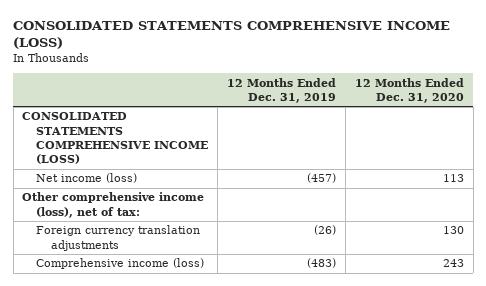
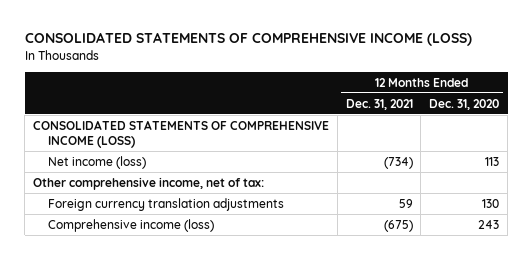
[13,21,451,50] CONSOLIDATED STATEMENTS COMPREHENSIVE INCOME (LOSS) -> [24,32,472,47] CONSOLIDATED STATEMENTS OF COMPREHENSIVE INCOME (LOSS)
[227,77,337,103] 12 Months Ended Dec. 31, 2019 -> none
none -> [345,98,413,110] Dec. 31, 2021
[22,112,209,165] CONSOLIDATED STATEMENTS COMPREHENSIVE INCOME (LOSS) -> [32,119,329,148] CONSOLIDATED STATEMENTS OF COMPREHENSIVE INCOME (LOSS)
[22,192,205,218] Other comprehensive income (loss), net of tax: -> [32,176,264,190] Other comprehensive income, net of tax:

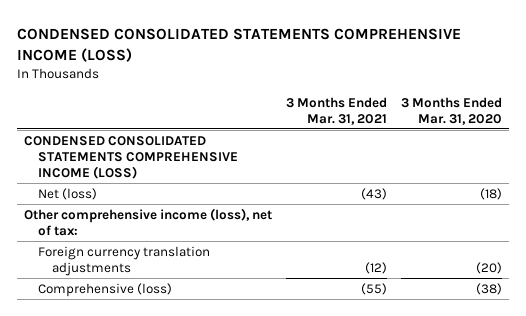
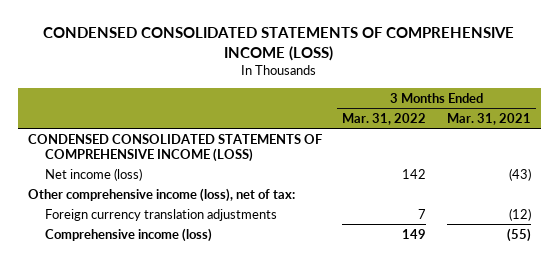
[17,27,462,62] CONDENSED CONSOLIDATED STATEMENTS COMPREHENSIVE INCOME (LOSS) -> [43,26,515,61] CONDENSED CONSOLIDATED STATEMENTS OF COMPREHENSIVE INCOME (LOSS)
[400,96,502,125] 3 Months Ended Mar. 31, 2020 -> none
none -> [342,112,427,125] Mar. 31, 2022
[24,135,239,179] CONDENSED CONSOLIDATED STATEMENTS COMPREHENSIVE INCOME (LOSS) -> [27,133,322,162] CONDENSED CONSOLIDATED STATEMENTS OF COMPREHENSIVE INCOME (LOSS)
[38,187,98,200] Net (loss) -> [45,167,143,181] Net income (loss)
[38,282,173,297] Comprehensive (loss) -> [45,227,213,242] Comprehensive income (loss)

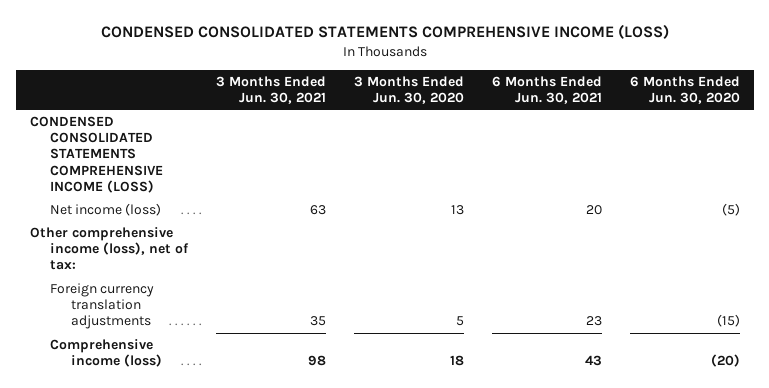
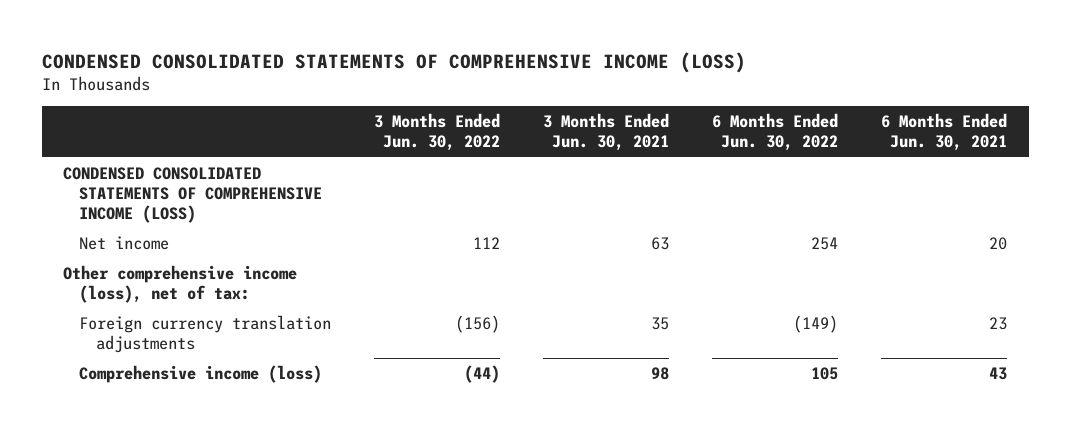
[100,24,669,40] CONDENSED CONSOLIDATED STATEMENTS COMPREHENSIVE INCOME (LOSS) -> [41,51,746,73] CONDENSED CONSOLIDATED STATEMENTS OF COMPREHENSIVE INCOME (LOSS)
[354,76,465,105] 3 Months Ended Jun. 30, 2020 -> none
[629,76,740,105] 6 Months Ended Jun. 30, 2020 -> none
none -> [374,113,501,152] 3 Months Ended Jun. 30, 2022
none -> [712,113,839,152] 6 Months Ended Jun. 30, 2022
[29,115,164,194] CONDENSED CONSOLIDATED STATEMENTS COMPREHENSIVE INCOME (LOSS) -> [63,166,323,223] CONDENSED CONSOLIDATED STATEMENTS OF COMPREHENSIVE INCOME (LOSS)
[50,202,162,216] Net income (loss) -> [79,235,170,250] Net income

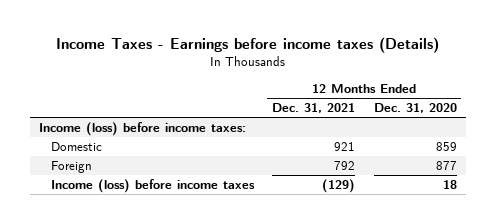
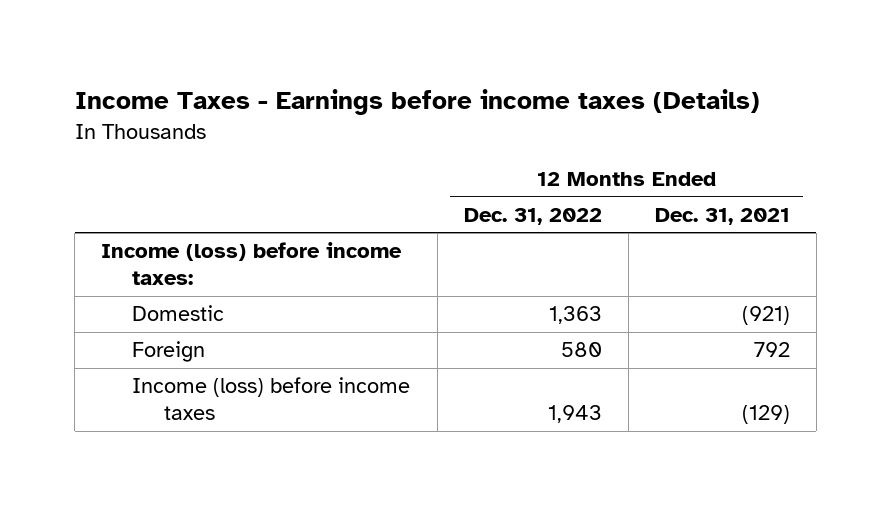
[373,103,457,114] Dec. 31, 2020 -> none
none -> [463,207,602,225] Dec. 31, 2022
[334,142,356,152] 921 -> [741,306,790,326] (921)

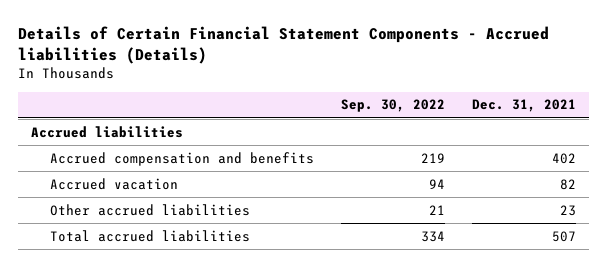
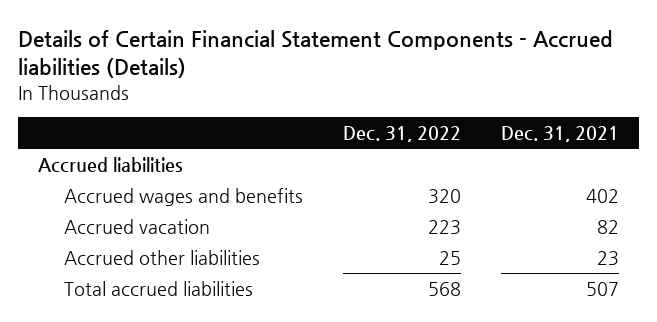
[340,99,445,113] Sep. 30, 2022 -> none
none -> [342,125,461,142] Dec. 31, 2022
[49,151,314,166] Accrued compensation and benefits -> [63,188,303,207] Accrued wages and benefits
[49,203,250,216] Other accrued liabilities -> [63,250,260,266] Accrued other liabilities

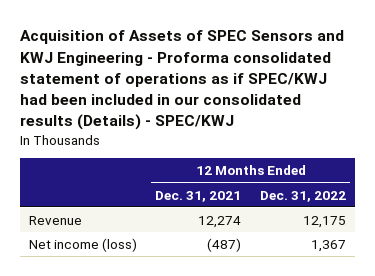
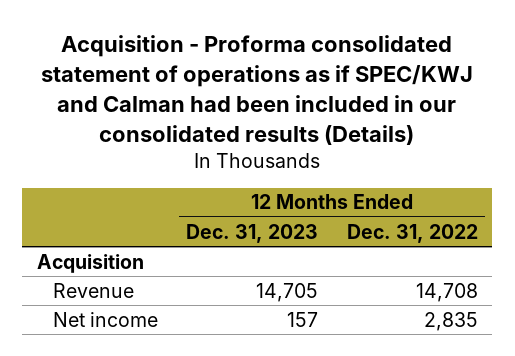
[20,30,345,131] Acquisition of Assets of SPEC Sensors and KWJ Engineering - Proforma consolidated statement of operations as if SPEC/KWJ had been included in our consolidated results (Details) - SPEC/KWJ -> [41,35,474,146] Acquisition - Proforma consolidated statement of operations as if SPEC/KWJ and Calman had been included in our consolidated results (Details)
[155,190,242,202] Dec. 31, 2021 -> none
none -> [186,223,319,243] Dec. 31, 2023
none -> [36,253,144,273] Acquisition
[302,216,346,229] 12,175 -> [416,282,479,302] 14,708
[29,238,138,253] Net income (loss) -> [52,311,158,327] Net income
[310,240,346,253] 1,367 -> [424,311,479,331] 2,835

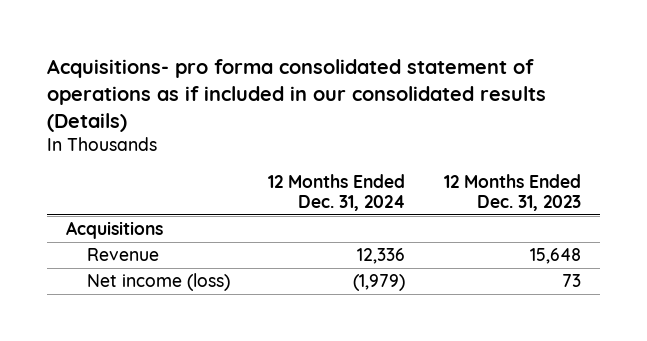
[41,35,474,146] Acquisition - Proforma consolidated statement of operations as if SPEC/KWJ and Calman had been included in our consolidated results (Details) -> [46,58,546,132] Acquisitions- pro forma consolidated statement of operations as if included in our consolidated results (Details)
[347,223,479,243] Dec. 31, 2022 -> none
none -> [268,173,406,212] 12 Months Ended Dec. 31, 2024
[36,253,144,273] Acquisition -> [65,221,163,240] Acquisitions
[256,282,319,302] 14,705 -> [529,248,581,265] 15,648
[52,311,158,327] Net income -> [86,273,230,292] Net income (loss)
[287,311,319,327] 157 -> [561,274,581,288] 73

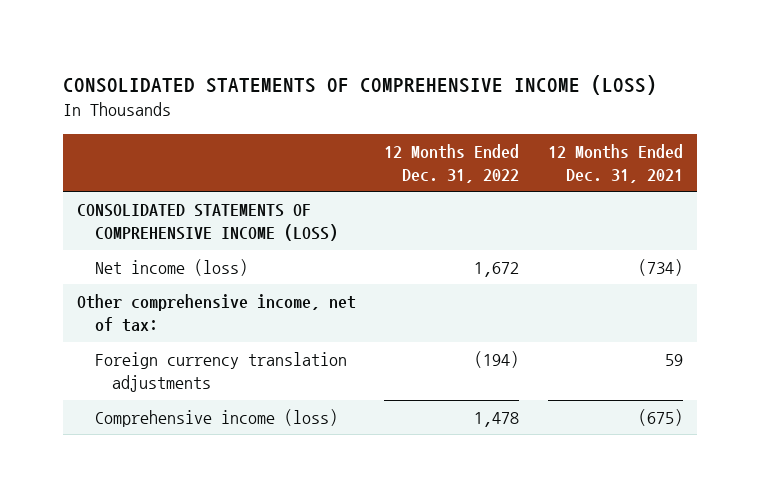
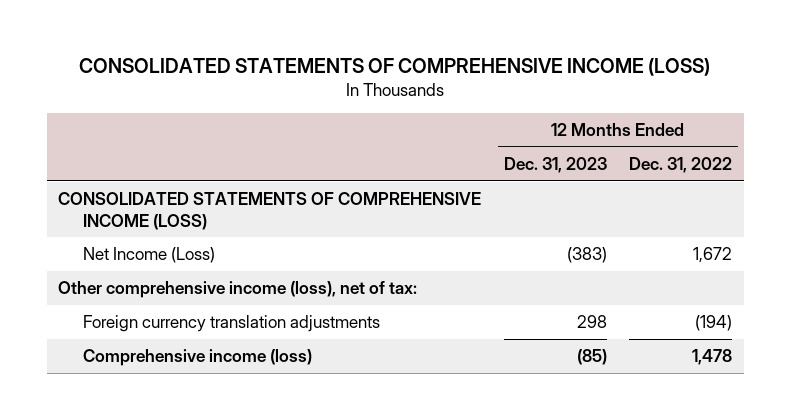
[547,143,683,184] 12 Months Ended Dec. 31, 2021 -> none
none -> [503,156,607,173] Dec. 31, 2023
[94,258,248,276] Net income (loss) -> [82,246,215,263] Net Income (Loss)
[77,293,357,333] Other comprehensive income, net of tax: -> [58,280,418,298] Other comprehensive income (loss), net of tax:

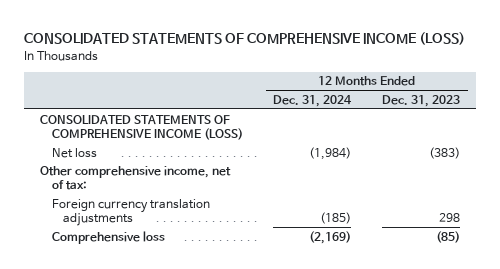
[629,156,733,173] Dec. 31, 2022 -> none
none -> [273,94,353,107] Dec. 31, 2024
[82,246,215,263] Net Income (Loss) -> [51,147,97,158] Net loss
[58,280,418,298] Other comprehensive income (loss), net of tax: -> [39,165,231,191] Other comprehensive income, net of tax:
[82,348,312,366] Comprehensive income (loss) -> [51,230,165,244] Comprehensive loss

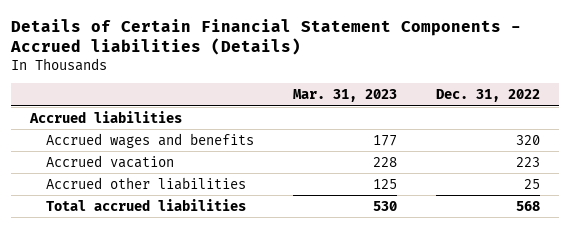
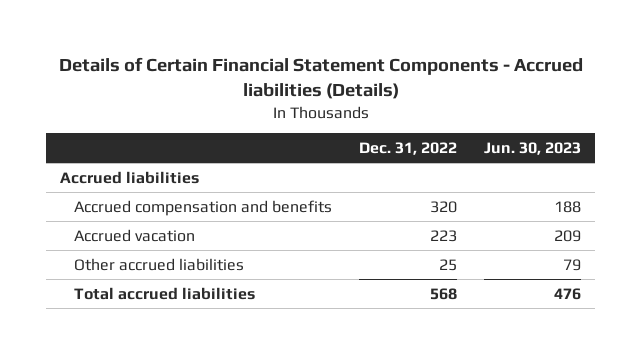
[292,89,397,103] Mar. 31, 2023 -> none
none -> [484,142,582,156] Jun. 30, 2023
[45,132,254,148] Accrued wages and benefits -> [73,199,332,216] Accrued compensation and benefits
[45,176,246,190] Accrued other liabilities -> [73,257,244,271] Other accrued liabilities

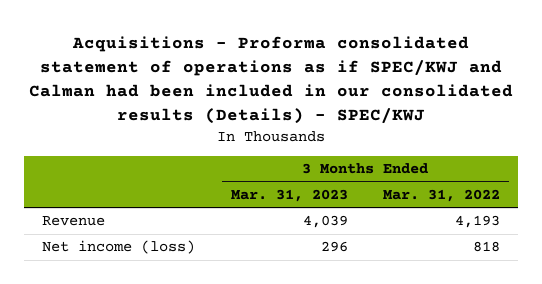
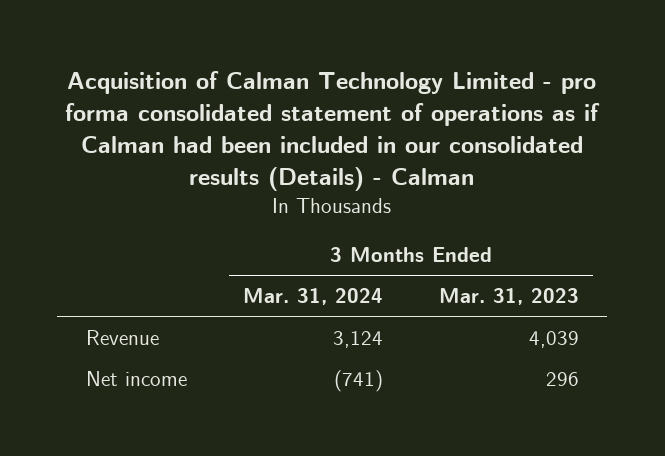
[29,36,514,124] Acquisitions - Proforma consolidated statement of operations as if SPEC/KWJ and Calman had been included in our consolidated results (Details) - SPEC/KWJ -> [65,71,601,192] Acquisition of Calman Technology Limited - pro forma consolidated statement of operations as if Calman had been included in our consolidated results (Details) - Calman
[383,189,501,203] Mar. 31, 2022 -> none
none -> [242,287,383,305] Mar. 31, 2024
[42,240,196,255] Net income (loss) -> [85,370,187,386] Net income

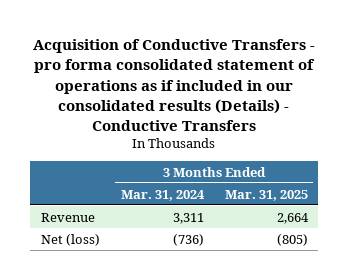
[65,71,601,192] Acquisition of Calman Technology Limited - pro forma consolidated statement of operations as if Calman had been included in our consolidated results (Details) - Calman -> [33,39,316,131] Acquisition of Conductive Transfers - pro forma consolidated statement of operations as if included in our consolidated results (Details) - Conductive Transfers
[439,287,580,305] Mar. 31, 2023 -> none
none -> [224,189,308,201] Mar. 31, 2025
[332,330,383,348] 3,124 -> [172,212,204,224] 3,311
[85,370,187,386] Net income -> [40,233,100,246] Net (loss)
[333,369,383,392] (741) -> [172,233,204,246] (736)

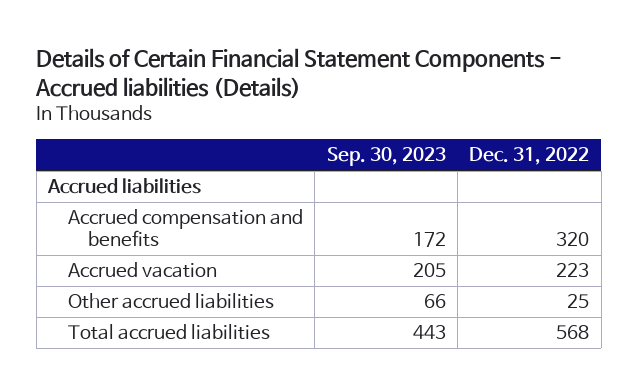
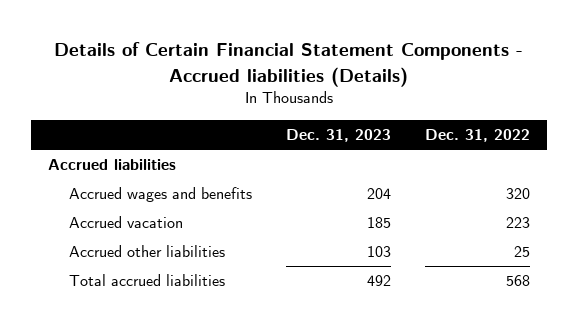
[326,147,446,167] Sep. 30, 2023 -> none
none -> [286,129,392,143] Dec. 31, 2023
[68,209,304,248] Accrued compensation and benefits -> [69,187,253,203] Accrued wages and benefits
[68,293,275,310] Other accrued liabilities -> [69,245,226,258] Accrued other liabilities

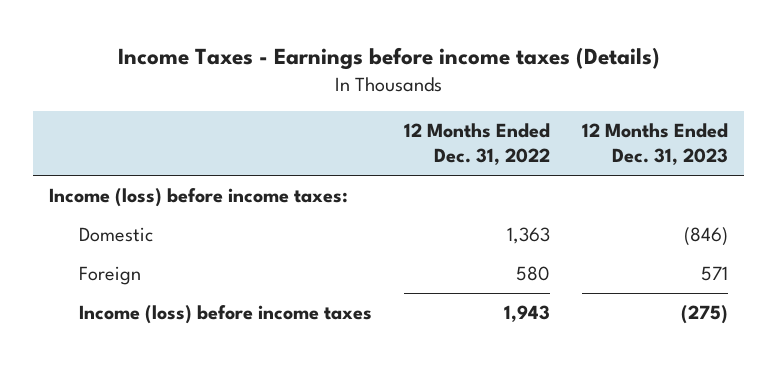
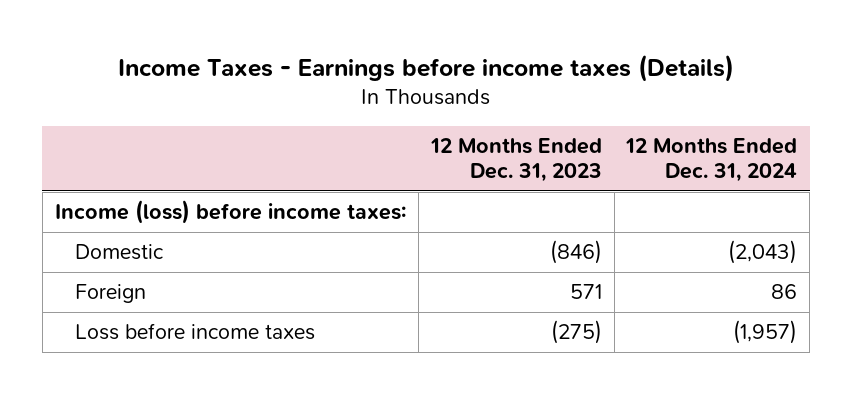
[403,122,550,166] 12 Months Ended Dec. 31, 2022 -> none
none -> [625,138,798,182] 12 Months Ended Dec. 31, 2024
[78,305,372,325] Income (loss) before income taxes -> [75,323,316,341] Loss before income taxes

